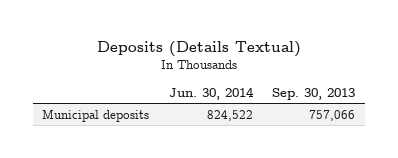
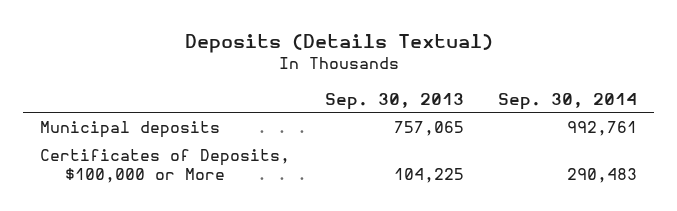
[168,86,254,100] Jun. 30, 2014 -> none
none -> [497,92,637,110] Sep. 30, 2014
[309,110,356,122] 757,066 -> [393,120,464,136] 757,065
none -> [40,148,291,183] Certificates of Deposits, $100,000 or More

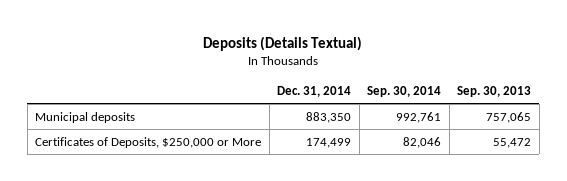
none -> [277,86,352,98] Dec. 31, 2014
[40,148,291,183] Certificates of Deposits, $100,000 or More -> [35,136,262,148] Certificates of Deposits, $250,000 or More
[393,167,464,183] 104,225 -> [493,137,532,148] 55,472
[566,167,637,183] 290,483 -> [403,136,442,148] 82,046

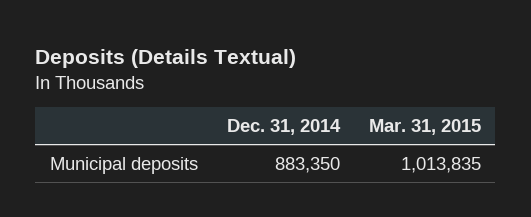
[367,86,442,98] Sep. 30, 2014 -> none
[457,86,532,98] Sep. 30, 2013 -> none
none -> [368,119,481,136] Mar. 31, 2015
[35,136,262,148] Certificates of Deposits, $250,000 or More -> none

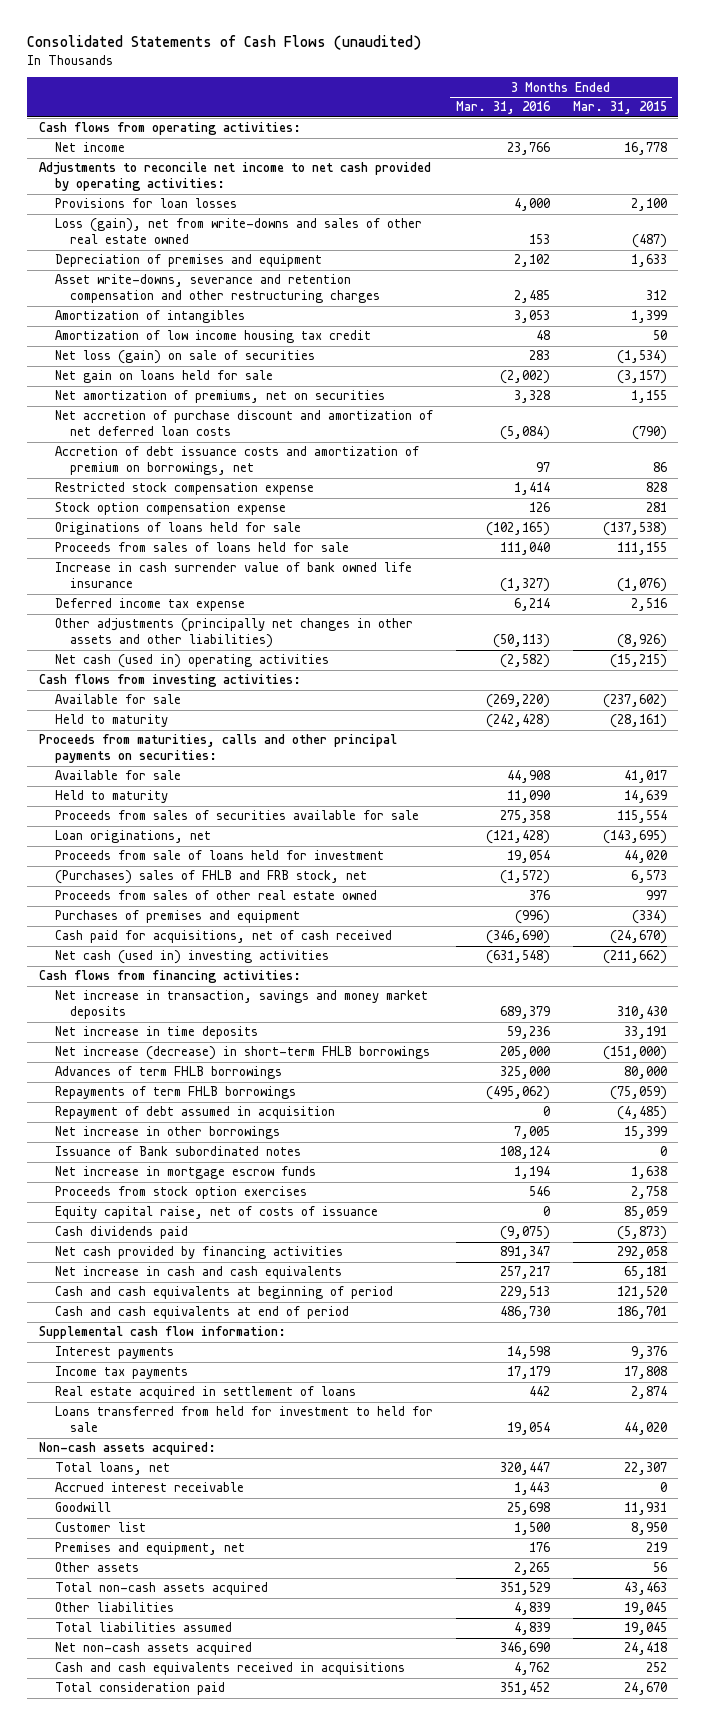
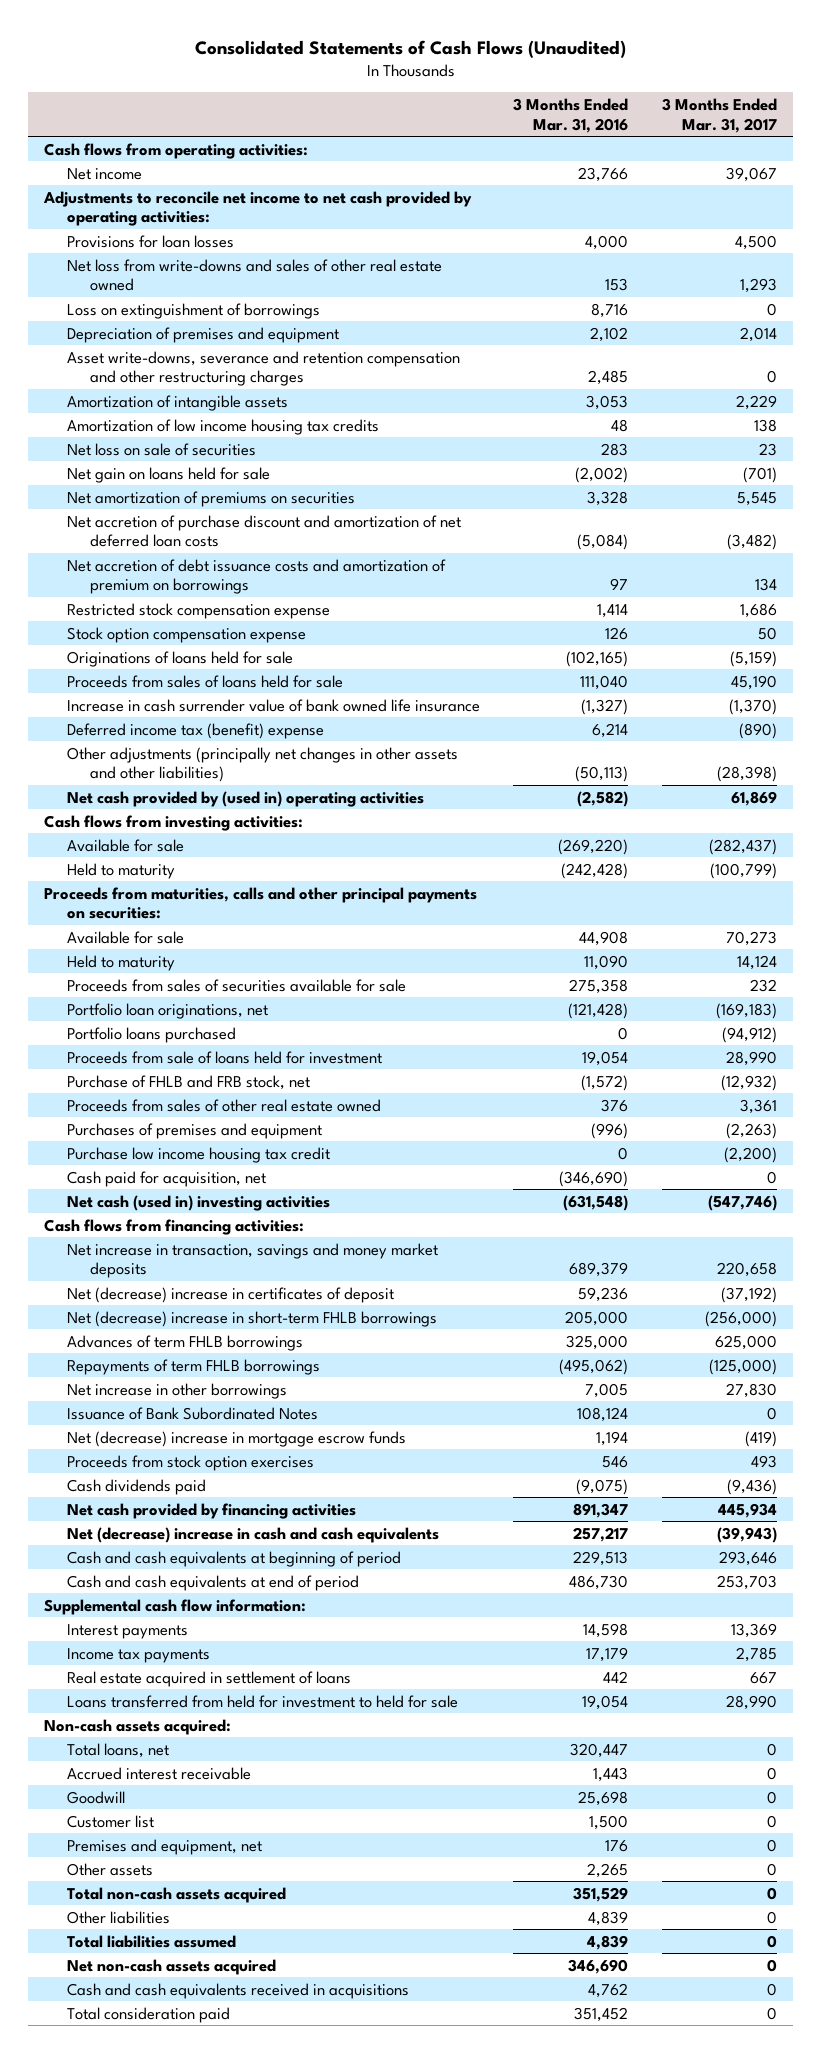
[27,35,422,51] Consolidated Statements of Cash Flows (unaudited) -> [194,39,626,58] Consolidated Statements of Cash Flows (Unaudited)
[572,101,667,115] Mar. 31, 2015 -> none
none -> [661,98,777,133] 3 Months Ended Mar. 31, 2017
[54,218,422,245] Loss (gain), net from write-downs and sales of other real estate owned -> [67,258,443,292] Net loss from write-downs and sales of other real estate owned
none -> [67,302,321,319] Loss on extinguishment of borrowings
[54,310,245,324] Amortization of intangibles -> [67,394,289,411] Amortization of intangible assets
[54,330,371,344] Amortization of low income housing tax credit -> [67,418,380,435] Amortization of low income housing tax credits
[54,350,315,365] Net loss (gain) on sale of securities -> [67,442,257,456] Net loss on sale of securities
[54,390,385,404] Net amortization of premiums, net on securities -> [67,490,356,507] Net amortization of premiums on securities
[54,446,419,476] Accretion of debt issuance costs and amortization of premium on borrowings, net -> [67,558,447,595] Net accretion of debt issuance costs and amortization of premium on borrowings
[54,598,245,612] Deferred income tax expense -> [67,722,325,739] Deferred income tax (benefit) expense
[54,654,329,669] Net cash (used in) operating activities -> [67,790,425,807] Net cash provided by (used in) operating activities
[54,830,211,844] Loan originations, net -> [67,1002,269,1019] Portfolio loan originations, net
none -> [67,1026,237,1043] Portfolio loans purchased
[54,870,367,885] (Purchases) sales of FHLB and FRB stock, net -> [67,1074,311,1090] Purchase of FHLB and FRB stock, net
none -> [67,1146,331,1163] Purchase low income housing tax credit
[54,930,392,944] Cash paid for acquisitions, net of cash received -> [67,1170,267,1187] Cash paid for acquisition, net
[54,1026,258,1040] Net increase in time deposits -> [67,1286,395,1303] Net (decrease) increase in certificates of deposit
[54,1046,430,1061] Net increase (decrease) in short-term FHLB borrowings -> [67,1310,438,1327] Net (decrease) increase in short-term FHLB borrowings
[54,1106,335,1120] Repayment of debt assumed in acquisition -> none
[54,1146,301,1157] Issuance of Bank subordinated notes -> [67,1406,319,1420] Issuance of Bank Subordinated Notes
[54,1166,316,1180] Net increase in mortgage escrow funds -> [67,1430,407,1447] Net (decrease) increase in mortgage escrow funds
[54,1206,378,1220] Equity capital raise, net of costs of issuance -> none
[54,1266,342,1280] Net increase in cash and cash equivalents -> [67,1526,440,1543] Net (decrease) increase in cash and cash equivalents

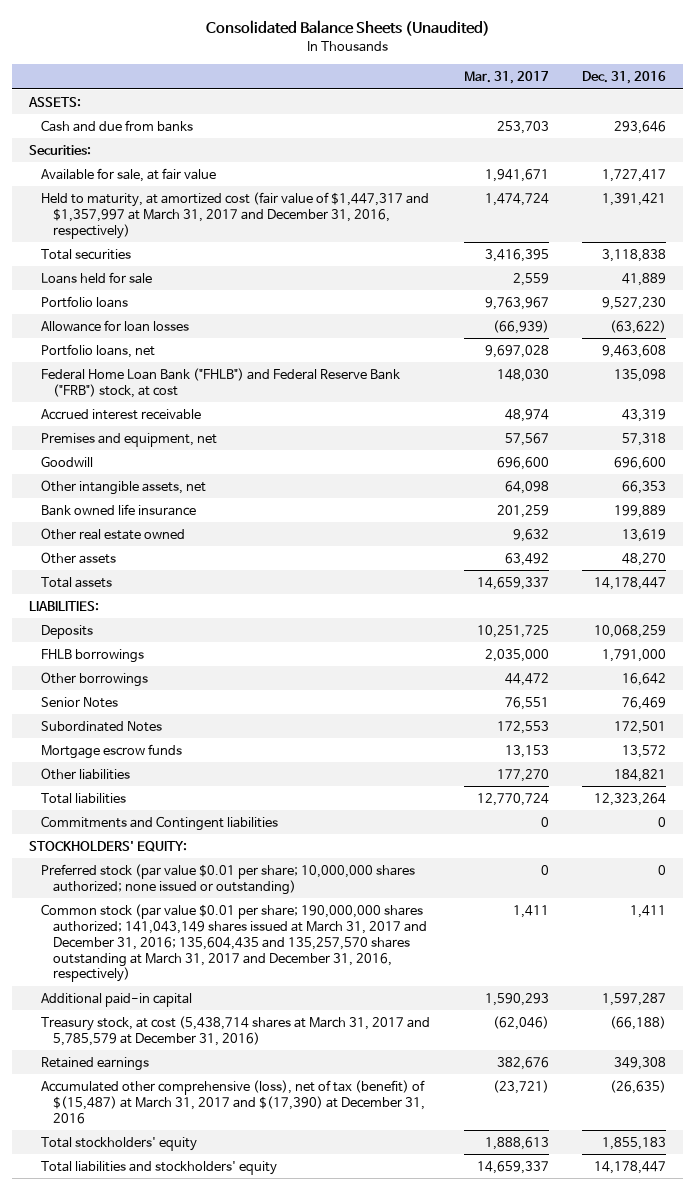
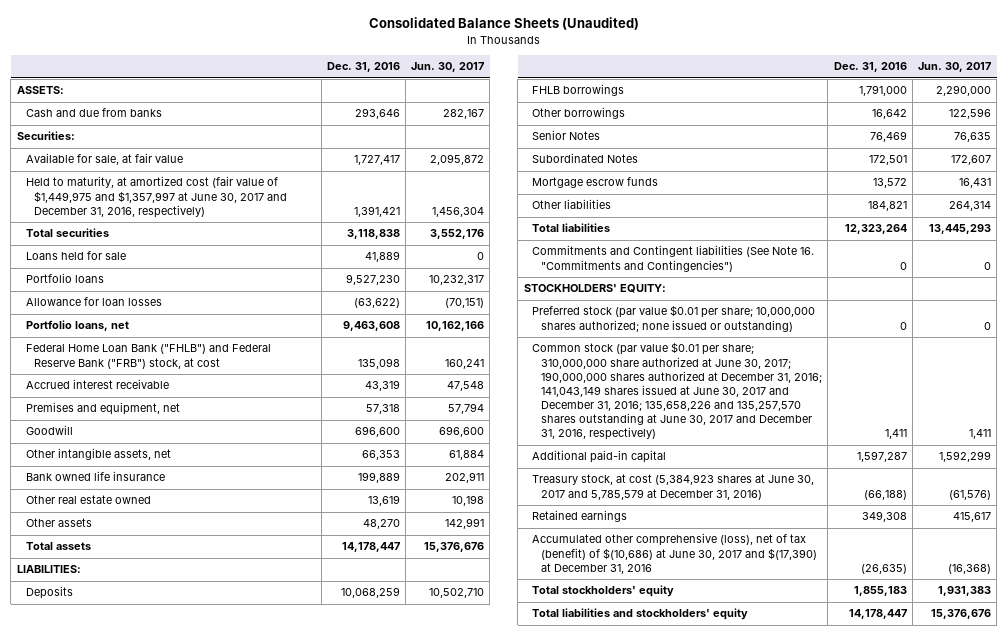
[463,71,549,85] Mar. 31, 2017 -> none
none -> [411,62,485,73] Jun. 30, 2017
[41,191,430,239] Held to maturity, at amortized cost (fair value of $1,447,317 and $1,357,997 at March 31, 2017 and December 31, 2016, respectively) -> [25,176,288,218] Held to maturity, at amortized cost (fair value of $1,449,975 and $1,357,997 at June 30, 2017 and December 31, 2016, respectively)
[41,815,279,831] Commitments and Contingent liabilities -> [532,245,815,272] Commitments and Contingent liabilities (See Note 16. "Commitments and Contingencies")
[41,903,427,983] Common stock (par value $0.01 per share; 190,000,000 shares authorized; 141,043,149 shares issued at March 31, 2017 and December 31, 2016; 135,604,435 and 135,257,570 shares outstanding at March 31, 2017 and December 31, 2016, respectively) -> [532,342,823,441] Common stock (par value $0.01 per share; 310,000,000 share authorized at June 30, 2017; 190,000,000 shares authorized at December 31, 2016; 141,043,149 shares issued at June 30, 2017 and December 31, 2016; 135,658,226 and 135,257,570 shares outstanding at June 30, 2017 and December 31, 2016, respectively)
[41,1015,431,1046] Treasury stock, at cost (5,438,714 shares at March 31, 2017 and 5,785,579 at December 31, 2016) -> [532,474,815,500] Treasury stock, at cost (5,384,923 shares at June 30, 2017 and 5,785,579 at December 31, 2016)
[41,1079,426,1124] Accumulated other comprehensive (loss), net of tax (benefit) of $(15,487) at March 31, 2017 and $(17,390) at December 31, 2016 -> [532,533,818,574] Accumulated other comprehensive (loss), net of tax (benefit) of $(10,686) at June 30, 2017 and $(17,390) at December 31, 2016

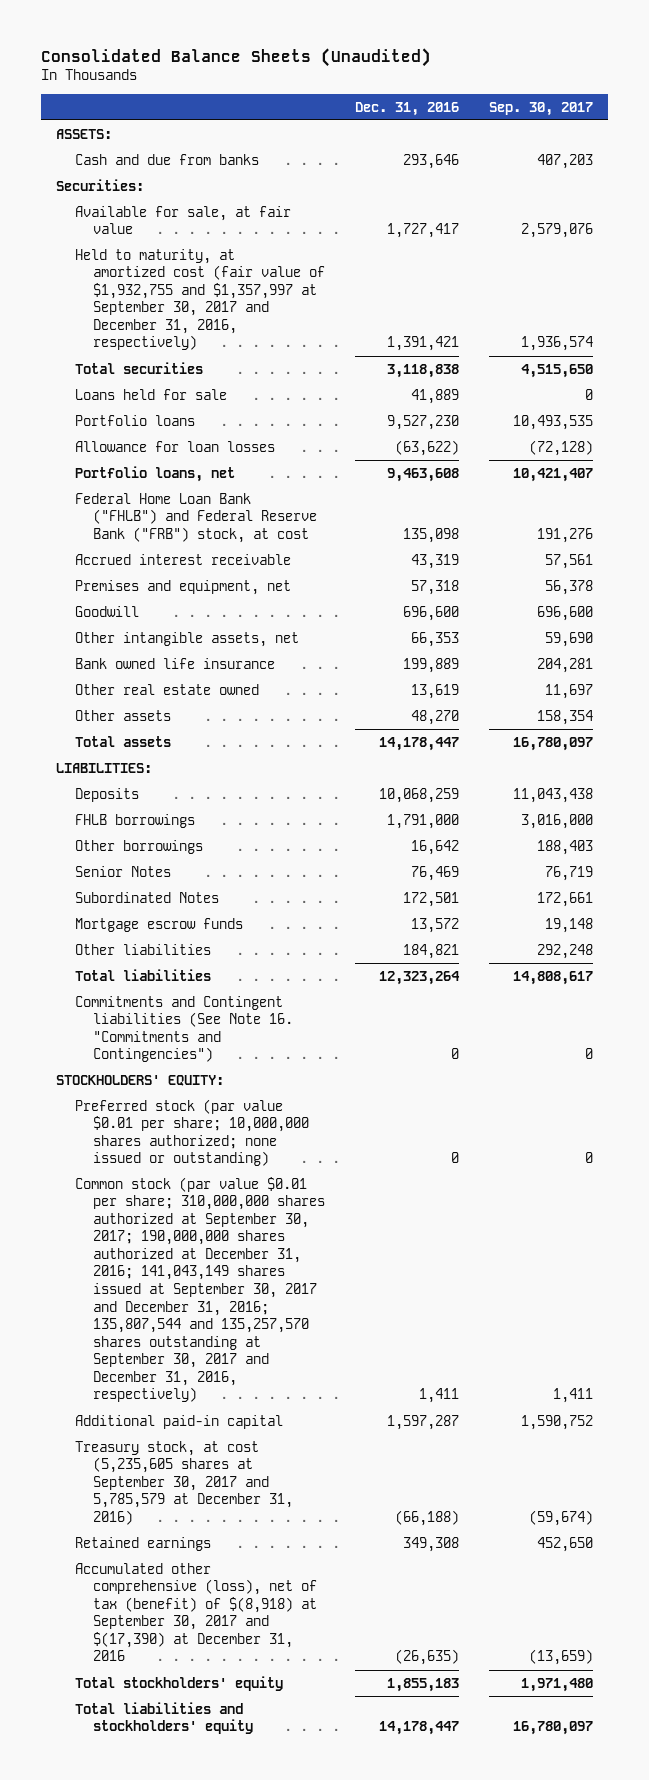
[411,62,485,73] Jun. 30, 2017 -> none
none -> [488,101,593,116] Sep. 30, 2017
[25,176,288,218] Held to maturity, at amortized cost (fair value of $1,449,975 and $1,357,997 at June 30, 2017 and December 31, 2016, respectively) -> [74,248,326,351] Held to maturity, at amortized cost (fair value of $1,932,755 and $1,357,997 at September 30, 2017 and December 31, 2016, respectively)
[532,342,823,441] Common stock (par value $0.01 per share; 310,000,000 share authorized at June 30, 2017; 190,000,000 shares authorized at December 31, 2016; 141,043,149 shares issued at June 30, 2017 and December 31, 2016; 135,658,226 and 135,257,570 shares outstanding at June 30, 2017 and December 31, 2016, respectively) -> [74,1176,326,1403] Common stock (par value $0.01 per share; 310,000,000 shares authorized at September 30, 2017; 190,000,000 shares authorized at December 31, 2016; 141,043,149 shares issued at September 30, 2017 and December 31, 2016; 135,807,544 and 135,257,570 shares outstanding at September 30, 2017 and December 31, 2016, respectively)
[532,474,815,500] Treasury stock, at cost (5,384,923 shares at June 30, 2017 and 5,785,579 at December 31, 2016) -> [74,1440,294,1525] Treasury stock, at cost (5,235,605 shares at September 30, 2017 and 5,785,579 at December 31, 2016)
[532,533,818,574] Accumulated other comprehensive (loss), net of tax (benefit) of $(10,686) at June 30, 2017 and $(17,390) at December 31, 2016 -> [74,1562,318,1662] Accumulated other comprehensive (loss), net of tax (benefit) of $(8,918) at September 30, 2017 and $(17,390) at December 31, 2016

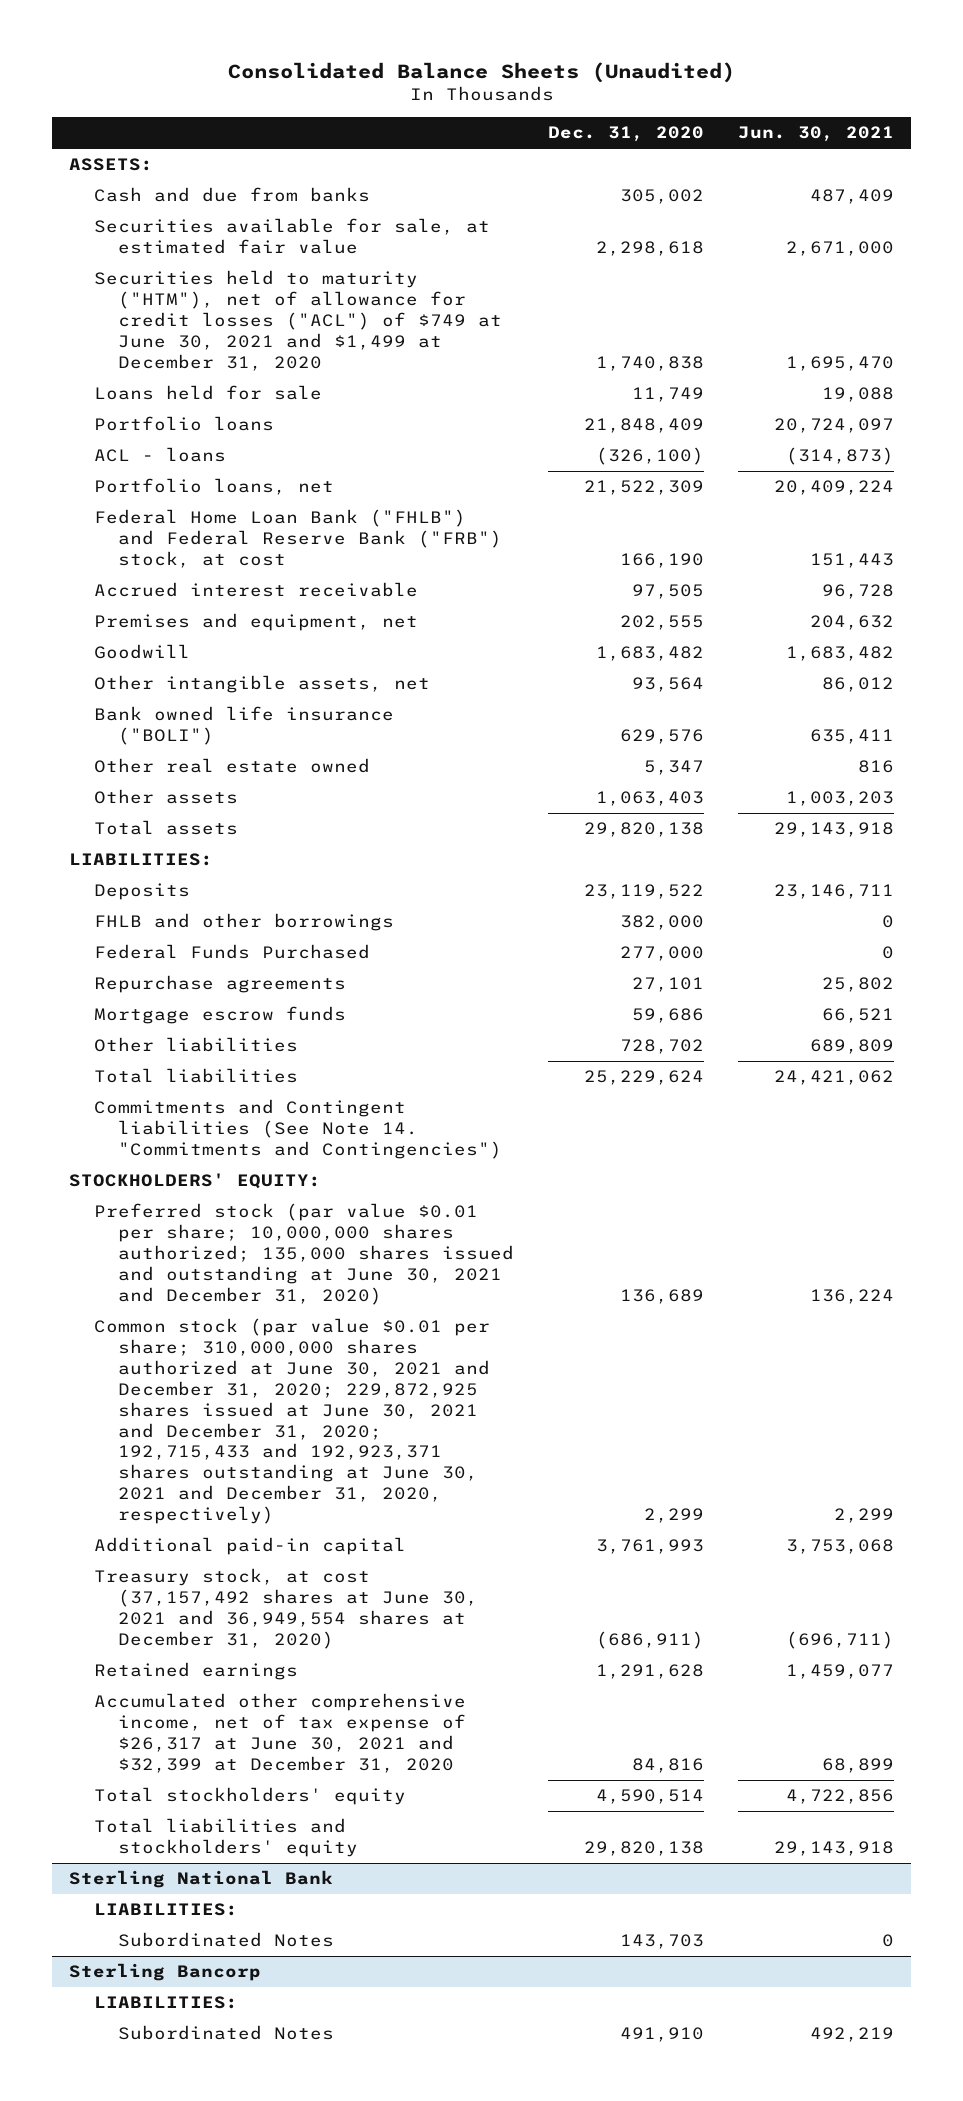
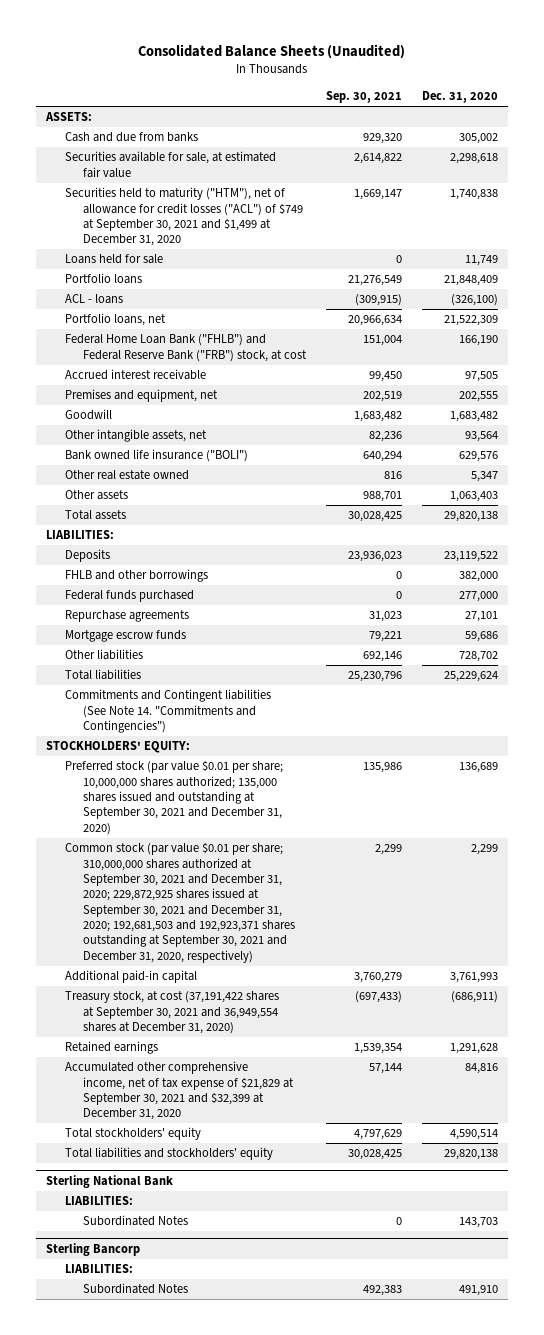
[738,126,895,143] Jun. 30, 2021 -> none
none -> [325,91,402,104] Sep. 30, 2021
[93,270,503,371] Securities held to maturity ("HTM"), net of allowance for credit losses ("ACL") of $749 at June 30, 2021 and $1,499 at December 31, 2020 -> [64,187,304,247] Securities held to maturity ("HTM"), net of allowance for credit losses ("ACL") of $749 at September 30, 2021 and $1,499 at December 31, 2020
[93,944,370,960] Federal Funds Purchased -> [64,590,194,603] Federal funds purchased
[93,1203,515,1305] Preferred stock (par value $0.01 per share; 10,000,000 shares authorized; 135,000 shares issued and outstanding at June 30, 2021 and December 31, 2020) -> [64,760,283,835] Preferred stock (par value $0.01 per share; 10,000,000 shares authorized; 135,000 shares issued and outstanding at September 30, 2021 and December 31, 2020)
[93,1318,491,1525] Common stock (par value $0.01 per share; 310,000,000 shares authorized at June 30, 2021 and December 31, 2020; 229,872,925 shares issued at June 30, 2021 and December 31, 2020; 192,715,433 and 192,923,371 shares outstanding at June 30, 2021 and December 31, 2020, respectively) -> [64,842,296,963] Common stock (par value $0.01 per share; 310,000,000 shares authorized at September 30, 2021 and December 31, 2020; 229,872,925 shares issued at September 30, 2021 and December 31, 2020; 192,681,503 and 192,923,371 shares outstanding at September 30, 2021 and December 31, 2020, respectively)
[93,1568,479,1649] Treasury stock, at cost (37,157,492 shares at June 30, 2021 and 36,949,554 shares at December 31, 2020) -> [64,991,279,1035] Treasury stock, at cost (37,191,422 shares at September 30, 2021 and 36,949,554 shares at December 31, 2020)
[93,1693,467,1773] Accumulated other comprehensive income, net of tax expense of $26,317 at June 30, 2021 and $32,399 at December 31, 2020 -> [64,1061,295,1121] Accumulated other comprehensive income, net of tax expense of $21,829 at September 30, 2021 and $32,399 at December 31, 2020

